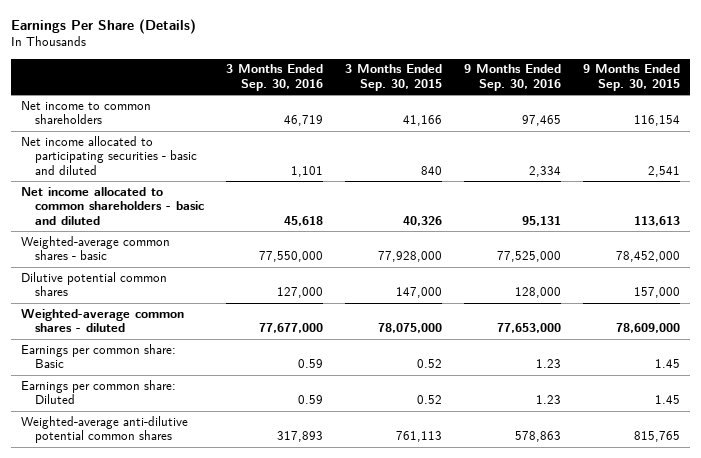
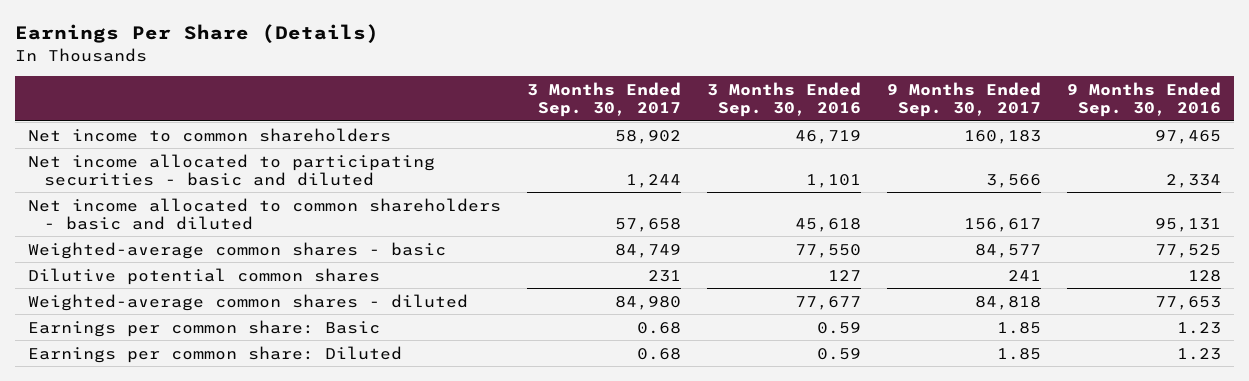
[344,64,442,92] 3 Months Ended Sep. 30, 2015 -> none
[582,64,680,92] 9 Months Ended Sep. 30, 2015 -> none
none -> [527,81,682,117] 3 Months Ended Sep. 30, 2017
none -> [887,81,1042,117] 9 Months Ended Sep. 30, 2017
[258,251,323,263] 77,550,000 -> [795,243,862,258] 77,550
[496,251,561,263] 77,525,000 -> [1155,243,1222,258] 77,525
[276,287,323,299] 127,000 -> [828,269,862,281] 127
[514,287,561,299] 128,000 -> [1188,269,1222,282] 128
[258,323,323,334] 77,677,000 -> [795,295,862,310] 77,677
[496,323,561,334] 77,653,000 -> [1155,295,1222,310] 77,653
[21,415,189,444] Weighted-average anti-dilutive potential common shares -> none

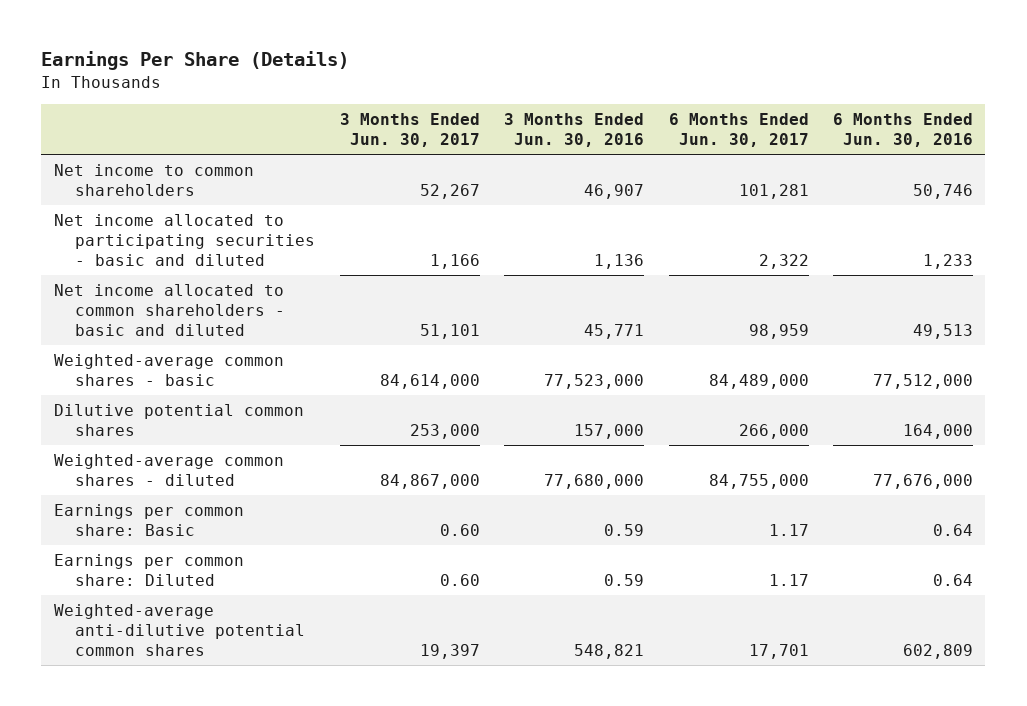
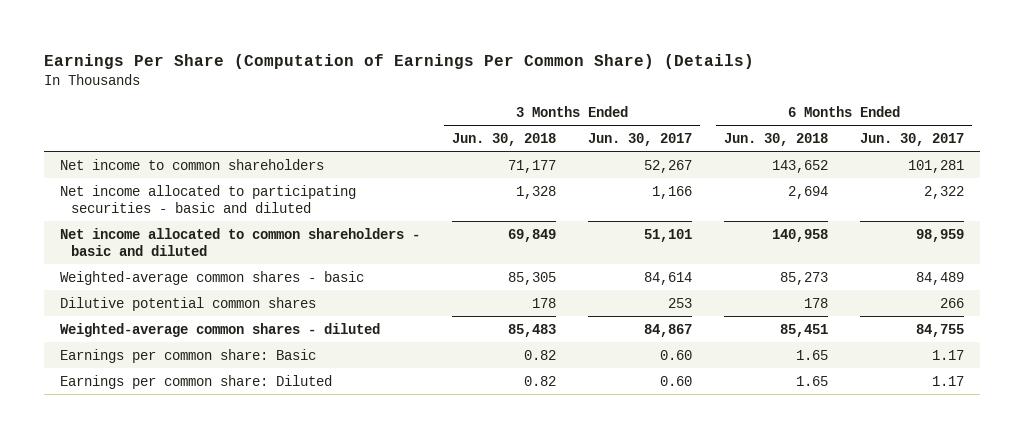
[41,51,350,71] Earnings Per Share (Details) -> [44,53,755,69] Earnings Per Share (Computation of Earnings Per Common Share) (Details)
[504,112,645,147] 3 Months Ended Jun. 30, 2016 -> none
[833,112,974,147] 6 Months Ended Jun. 30, 2016 -> none
none -> [451,132,556,146] Jun. 30, 2018
none -> [723,132,828,146] Jun. 30, 2018
[379,373,480,389] 84,614,000 -> [643,271,692,285] 84,614
[708,373,809,389] 84,489,000 -> [915,271,964,285] 84,489
[409,423,480,439] 253,000 -> [667,297,692,308] 253
[738,423,809,439] 266,000 -> [939,297,964,308] 266
[379,473,480,489] 84,867,000 -> [643,323,692,337] 84,867
[708,473,809,489] 84,755,000 -> [915,323,964,337] 84,755
[53,603,306,656] Weighted-average anti-dilutive potential common shares -> none

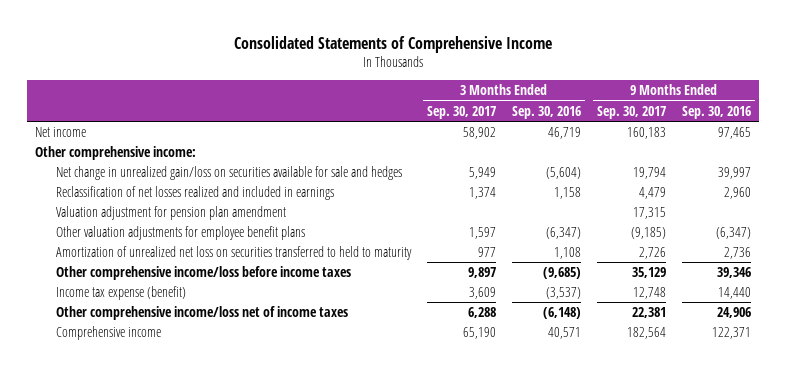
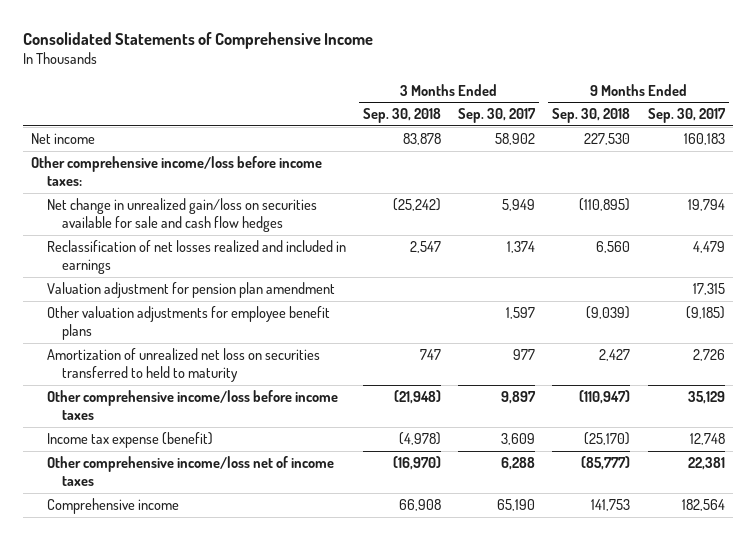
[512,105,582,119] Sep. 30, 2016 -> none
[682,105,752,119] Sep. 30, 2016 -> none
none -> [362,108,441,124] Sep. 30, 2018
none -> [552,108,631,124] Sep. 30, 2018
[35,145,197,160] Other comprehensive income: -> [31,156,323,186] Other comprehensive income/loss before income taxes:
[55,165,402,180] Net change in unrealized gain/loss on securities available for sale and hedges -> [46,198,317,232] Net change in unrealized gain/loss on securities available for sale and cash flow hedges

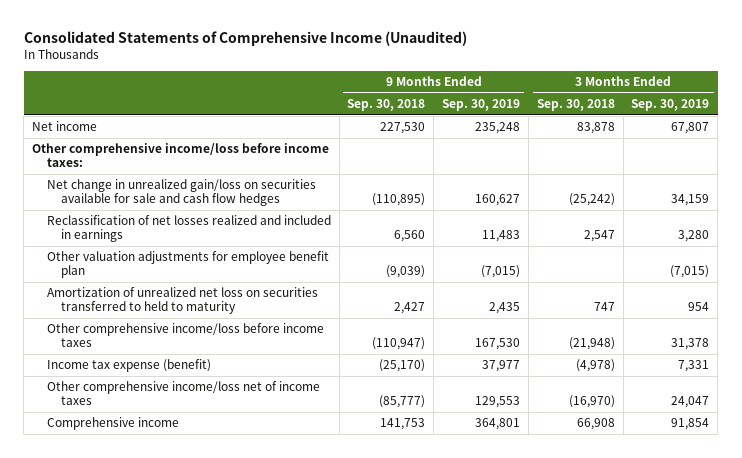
[22,32,373,50] Consolidated Statements of Comprehensive Income -> [23,30,467,46] Consolidated Statements of Comprehensive Income (Unaudited)
[458,108,537,124] Sep. 30, 2017 -> none
[647,108,726,124] Sep. 30, 2017 -> none
none -> [442,98,521,111] Sep. 30, 2019
none -> [631,98,710,111] Sep. 30, 2019
[46,282,335,299] Valuation adjustment for pension plan amendment -> none
[46,306,330,340] Other valuation adjustments for employee benefit plans -> [46,251,329,279] Other valuation adjustments for employee benefit plan

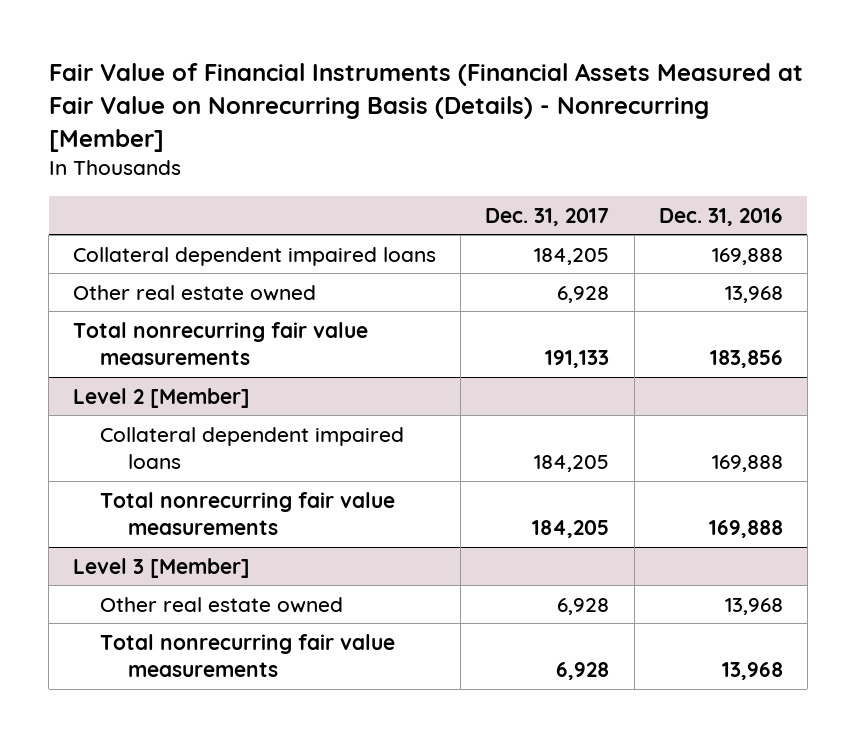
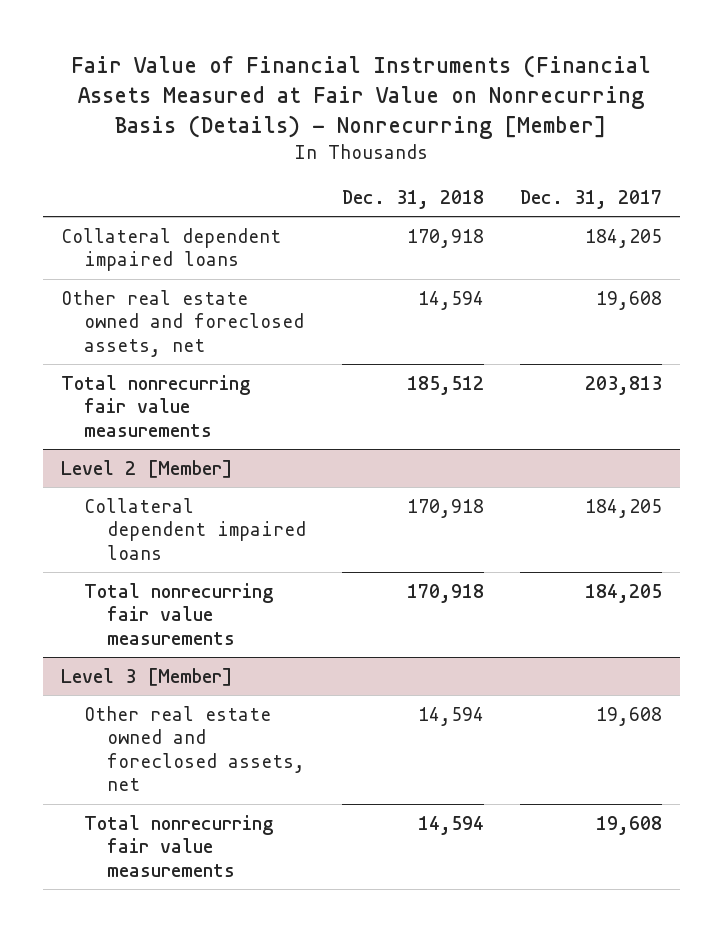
[658,207,783,226] Dec. 31, 2016 -> none
none -> [342,189,485,209] Dec. 31, 2018
[73,284,317,301] Other real estate owned -> [60,289,304,357] Other real estate owned and foreclosed assets, net
[557,285,610,303] 6,928 -> [596,290,663,310] 19,608
[545,349,610,368] 191,133 -> [585,375,663,395] 203,813
[100,596,344,613] Other real estate owned -> [83,705,306,792] Other real estate owned and foreclosed assets, net
[557,597,610,615] 6,928 -> [596,706,663,726] 19,608
[556,661,610,680] 6,928 -> [596,815,663,835] 19,608

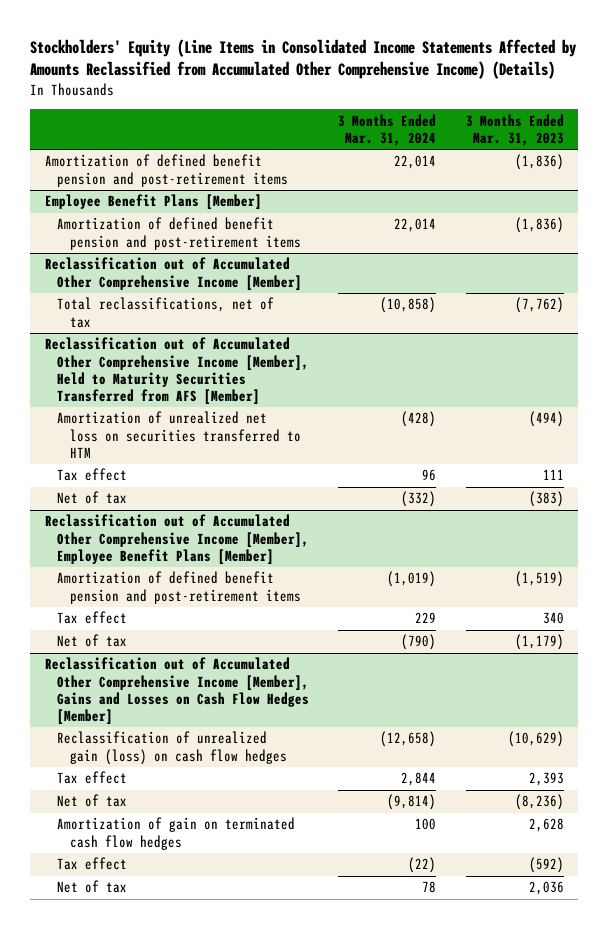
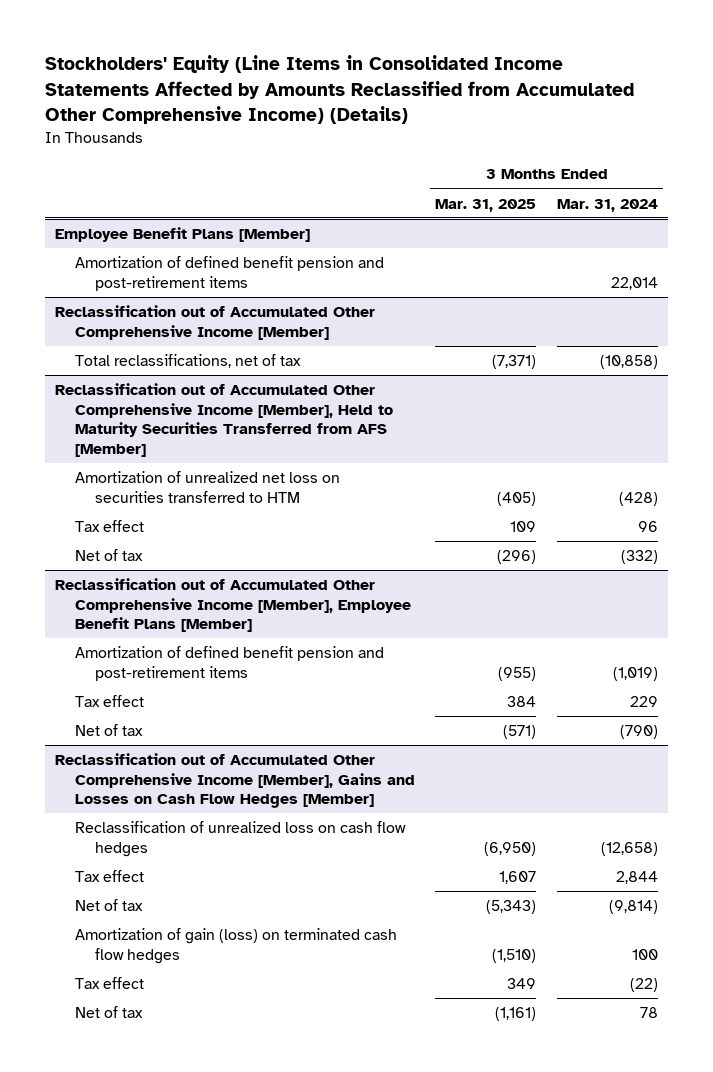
[465,113,564,146] 3 Months Ended Mar. 31, 2023 -> none
none -> [435,198,537,212] Mar. 31, 2025
[44,154,289,187] Amortization of defined benefit pension and post-retirement items -> none
[57,731,287,765] Reclassification of unrealized gain (loss) on cash flow hedges -> [75,821,407,857] Reclassification of unrealized loss on cash flow hedges
[57,817,296,850] Amortization of gain on terminated cash flow hedges -> [75,928,398,964] Amortization of gain (loss) on terminated cash flow hedges

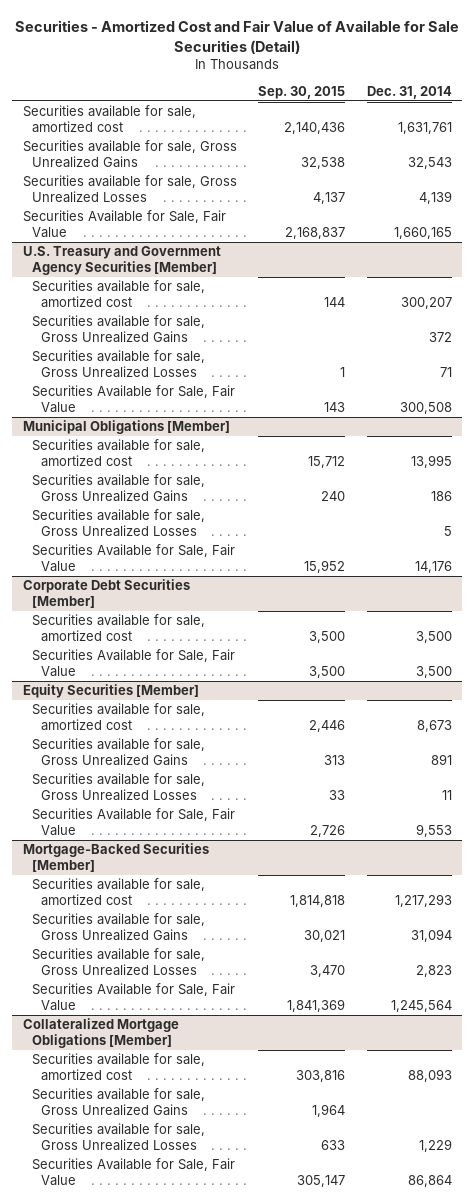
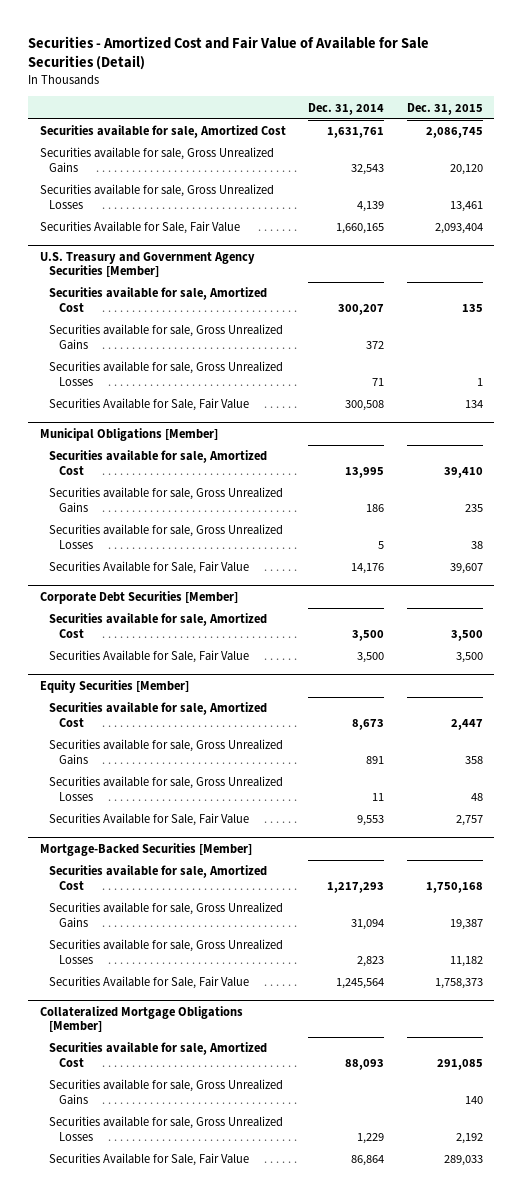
[258,85,346,99] Sep. 30, 2015 -> none
none -> [407,102,484,115] Dec. 31, 2015
[22,105,196,133] Securities available for sale, amortized cost -> [39,125,286,139] Securities available for sale, Amortized Cost
[31,280,205,308] Securities available for sale, amortized cost -> [49,287,268,312] Securities available for sale, Amortized Cost
[31,439,205,467] Securities available for sale, amortized cost -> [49,450,268,475] Securities available for sale, Amortized Cost
[31,614,205,642] Securities available for sale, amortized cost -> [49,613,268,638] Securities available for sale, Amortized Cost
[31,703,205,731] Securities available for sale, amortized cost -> [49,702,268,727] Securities available for sale, Amortized Cost
[31,878,205,906] Securities available for sale, amortized cost -> [49,865,268,890] Securities available for sale, Amortized Cost
[31,1053,205,1081] Securities available for sale, amortized cost -> [49,1042,268,1067] Securities available for sale, Amortized Cost

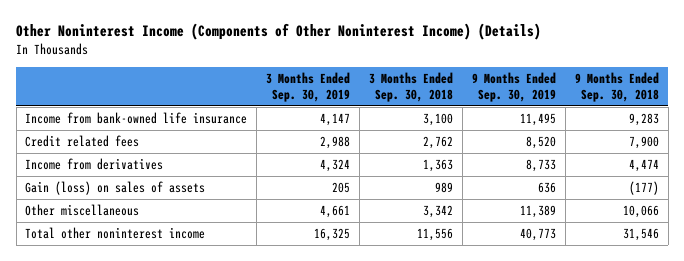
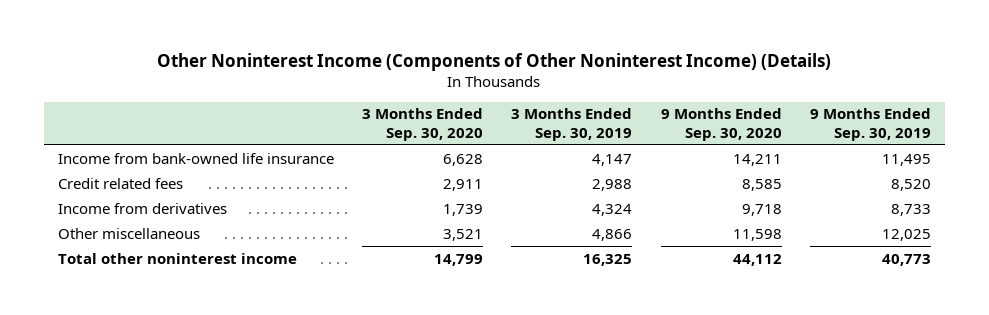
[369,72,454,102] 3 Months Ended Sep. 30, 2018 -> none
[574,72,659,102] 9 Months Ended Sep. 30, 2018 -> none
none -> [362,108,484,141] 3 Months Ended Sep. 30, 2020
none -> [660,108,782,141] 9 Months Ended Sep. 30, 2020
[25,181,206,196] Gain (loss) on sales of assets -> none
[320,205,351,219] 4,661 -> [592,228,633,241] 4,866
[519,205,556,219] 11,389 -> [881,228,931,241] 12,025

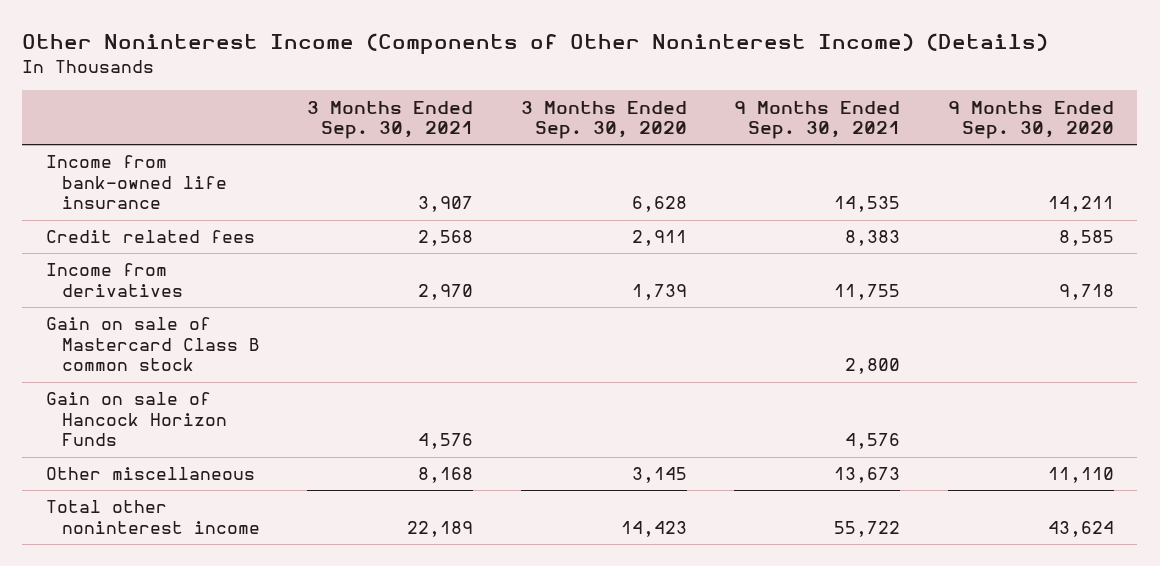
[511,108,633,141] 3 Months Ended Sep. 30, 2019 -> none
[809,108,931,141] 9 Months Ended Sep. 30, 2019 -> none
none -> [307,100,474,140] 3 Months Ended Sep. 30, 2021
none -> [734,100,901,140] 9 Months Ended Sep. 30, 2021
none -> [46,317,260,372] Gain on sale of Mastercard Class B common stock
none -> [46,392,227,447] Gain on sale of Hancock Horizon Funds
[443,228,484,241] 3,521 -> [631,467,687,484] 3,145
[732,228,782,241] 11,598 -> [1047,467,1114,484] 11,110
[434,253,484,266] 14,799 -> [620,520,687,537] 14,423
[732,253,782,266] 44,112 -> [1047,520,1114,537] 43,624

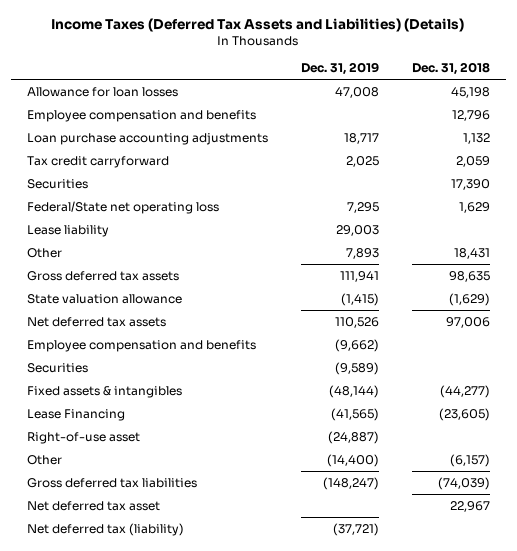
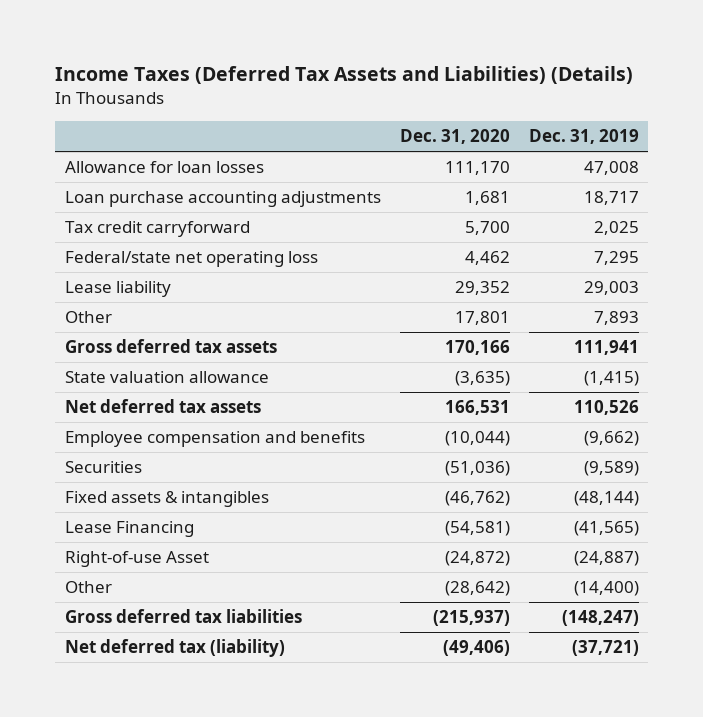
[411,62,490,76] Dec. 31, 2018 -> none
none -> [399,129,510,145] Dec. 31, 2020
[27,109,257,122] Employee compensation and benefits -> none
[27,178,89,189] Securities -> none
[27,200,220,214] Federal/State net operating loss -> [64,251,318,268] Federal/state net operating loss
[27,431,141,444] Right-of-use asset -> [64,551,209,568] Right-of-use Asset
[27,500,161,511] Net deferred tax asset -> none

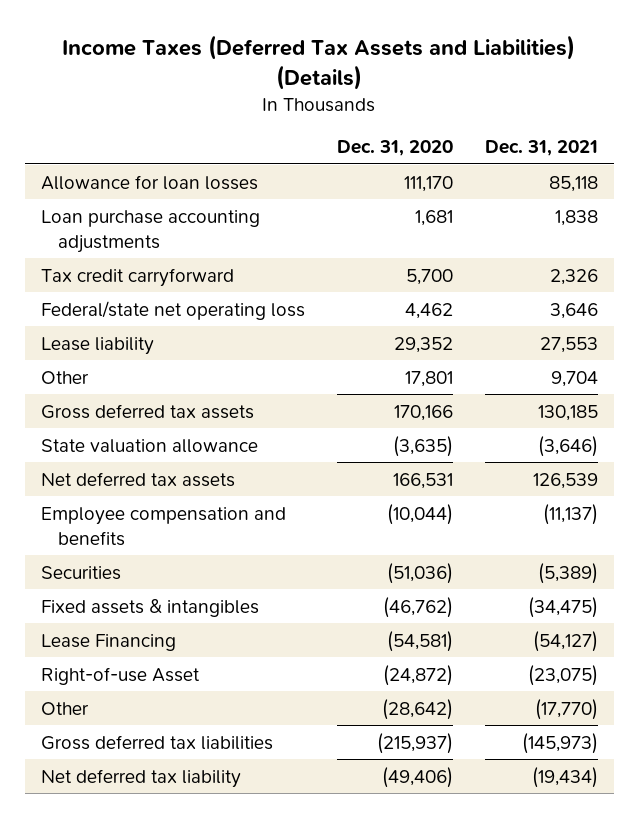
[528,129,639,145] Dec. 31, 2019 -> none
none -> [484,140,598,157] Dec. 31, 2021
[64,639,285,658] Net deferred tax (liability) -> [40,768,241,788] Net deferred tax liability

